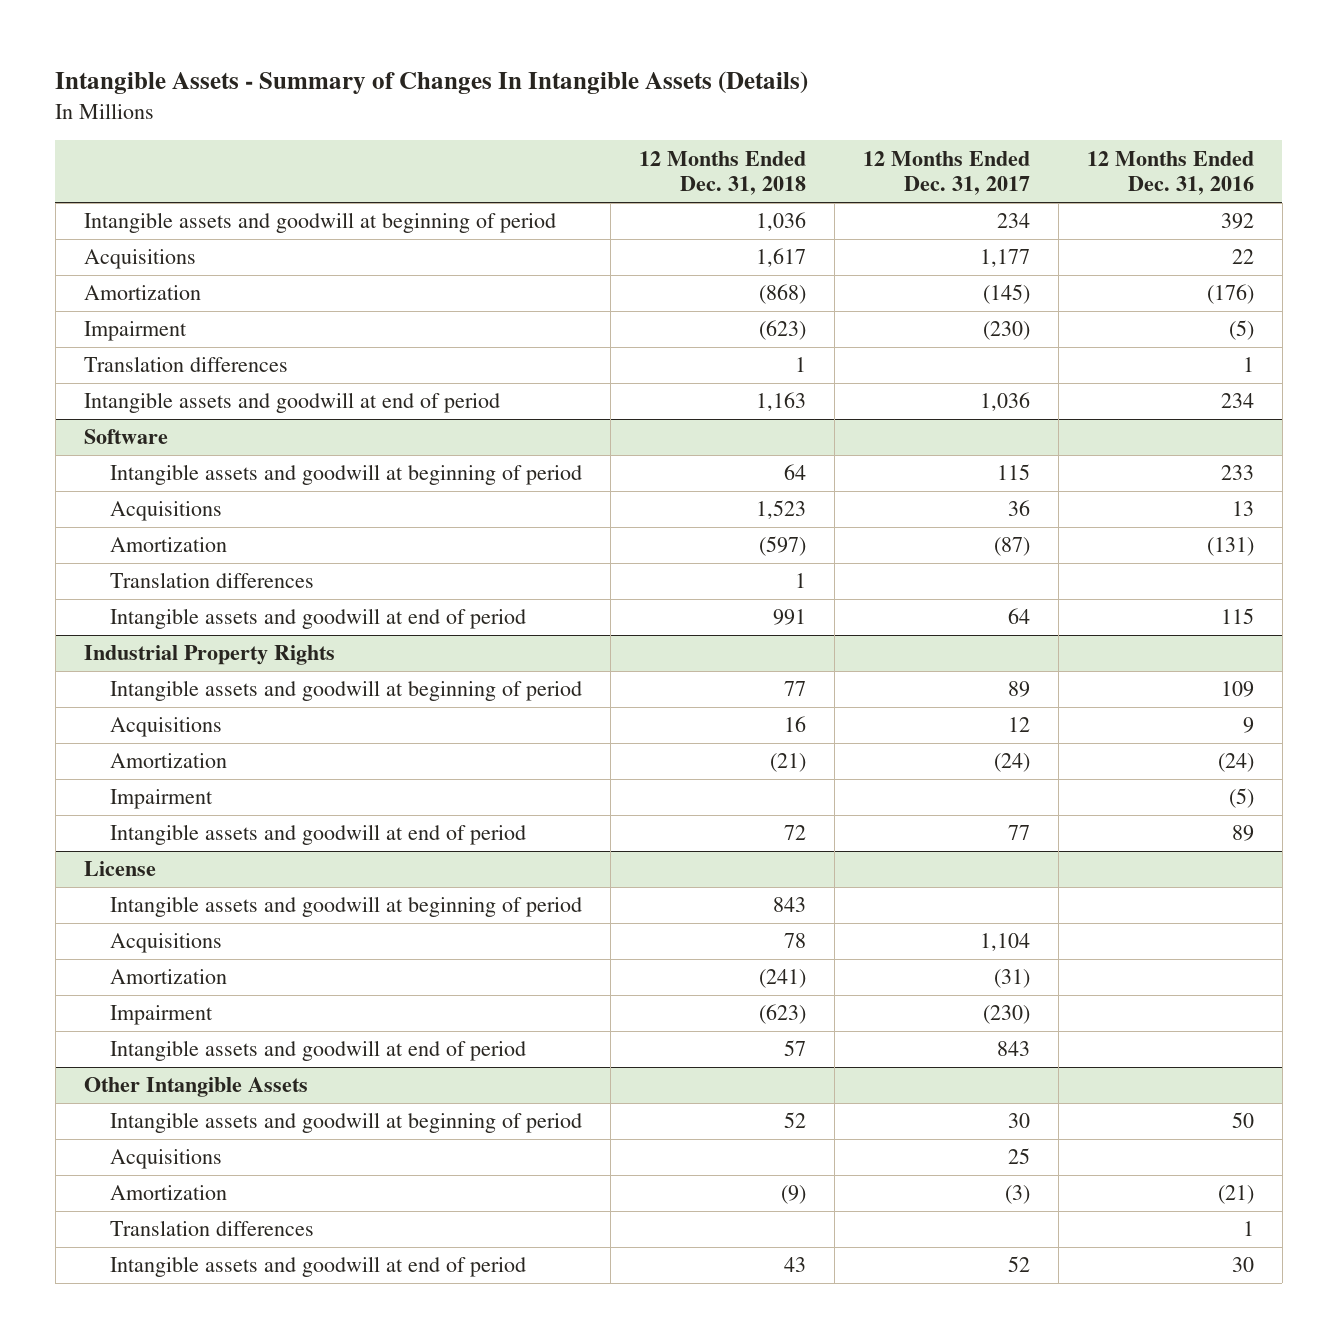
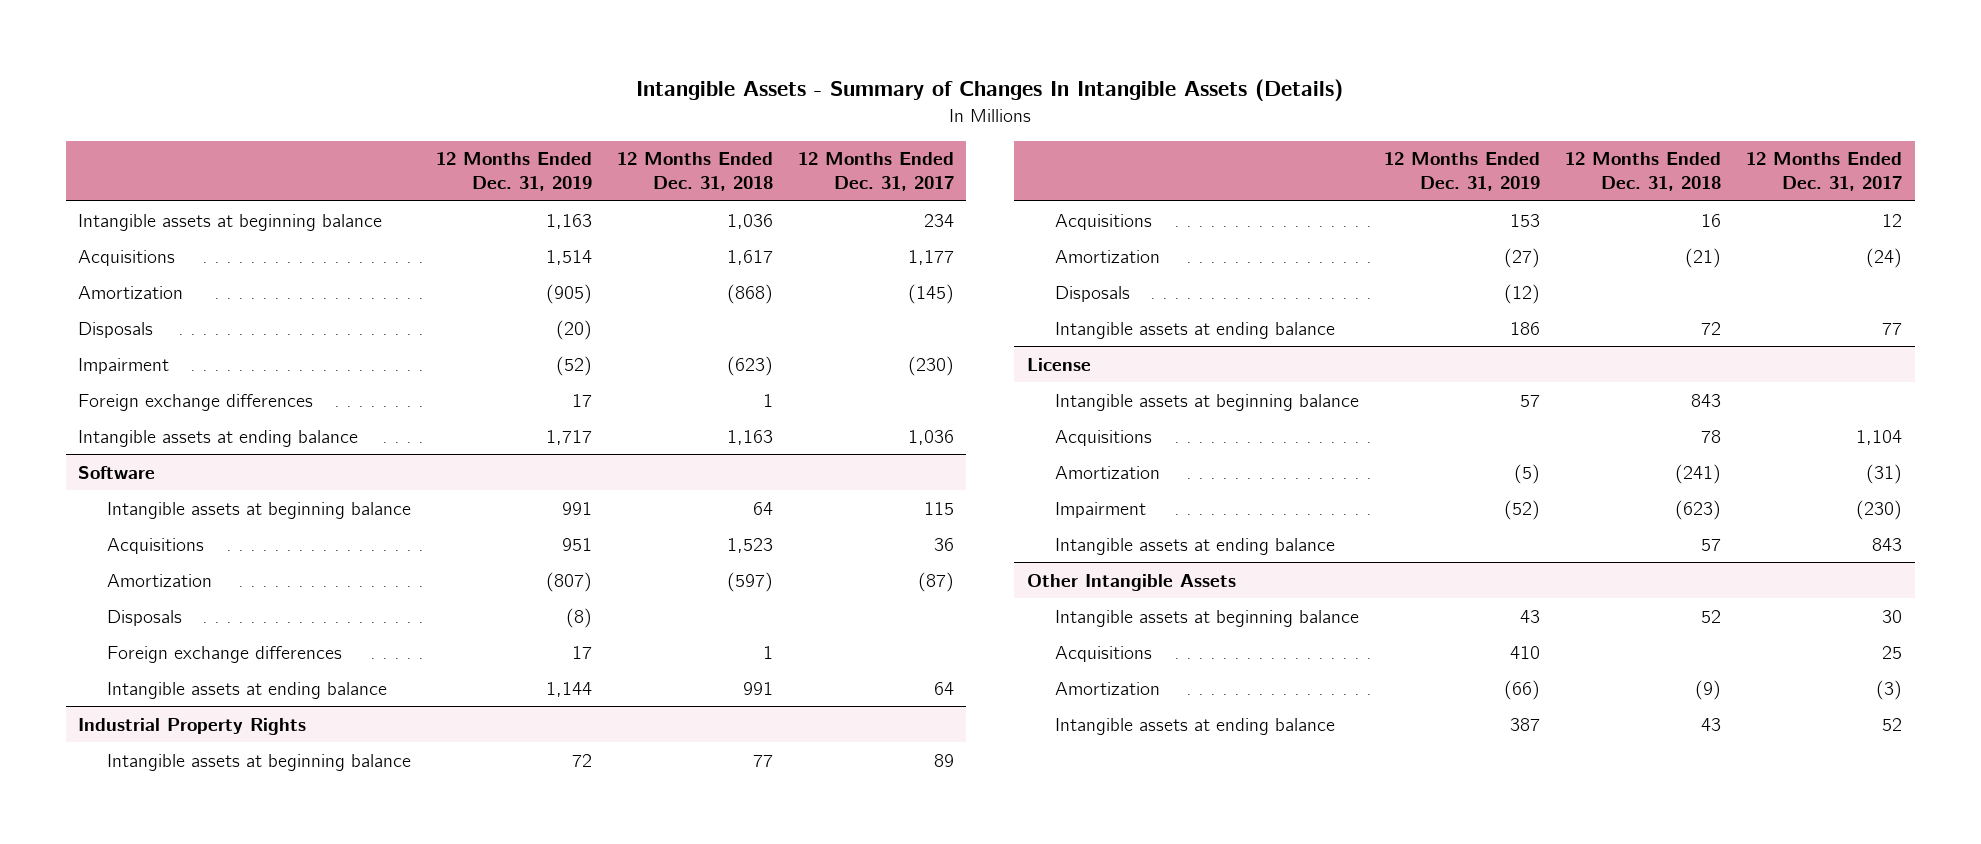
[1086,150,1254,196] 12 Months Ended Dec. 31, 2016 -> none
none -> [436,152,593,192] 12 Months Ended Dec. 31, 2019
[83,212,556,234] Intangible assets and goodwill at beginning of period -> [78,213,383,231] Intangible assets at beginning balance
none -> [78,321,154,338] Disposals
[83,356,288,373] Translation differences -> [78,393,314,411] Foreign exchange differences
[83,392,500,414] Intangible assets and goodwill at end of period -> [78,429,359,447] Intangible assets at ending balance
[110,464,583,486] Intangible assets and goodwill at beginning of period -> [107,501,412,519] Intangible assets at beginning balance
none -> [107,609,183,626] Disposals
[110,572,315,589] Translation differences -> [107,645,343,663] Foreign exchange differences
[110,608,527,630] Intangible assets and goodwill at end of period -> [107,681,388,699] Intangible assets at ending balance
[110,680,583,702] Intangible assets and goodwill at beginning of period -> [107,753,412,771] Intangible assets at beginning balance
[110,789,214,810] Impairment -> none
none -> [1055,285,1131,302] Disposals
[110,824,527,846] Intangible assets and goodwill at end of period -> [1055,321,1336,339] Intangible assets at ending balance
[110,896,583,918] Intangible assets and goodwill at beginning of period -> [1055,393,1360,411] Intangible assets at beginning balance
[110,1040,527,1062] Intangible assets and goodwill at end of period -> [1055,537,1336,555] Intangible assets at ending balance
[110,1112,583,1134] Intangible assets and goodwill at beginning of period -> [1055,609,1360,627] Intangible assets at beginning balance
[110,1220,315,1237] Translation differences -> none
[110,1256,527,1278] Intangible assets and goodwill at end of period -> [1055,717,1336,735] Intangible assets at ending balance

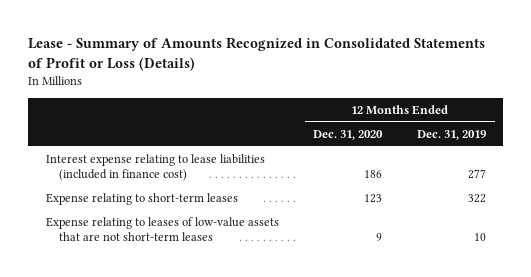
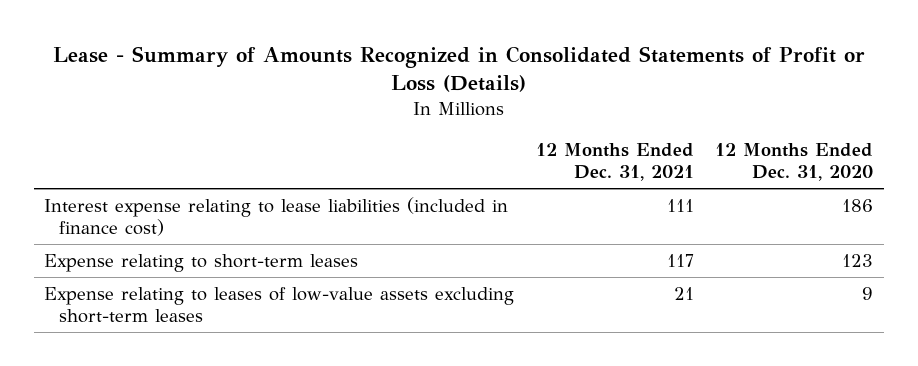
[416,129,486,140] Dec. 31, 2019 -> none
none -> [535,142,694,182] 12 Months Ended Dec. 31, 2021
[45,217,279,242] Expense relating to leases of low-value assets that are not short-term leases -> [44,286,515,323] Expense relating to leases of low-value assets excluding short-term leases

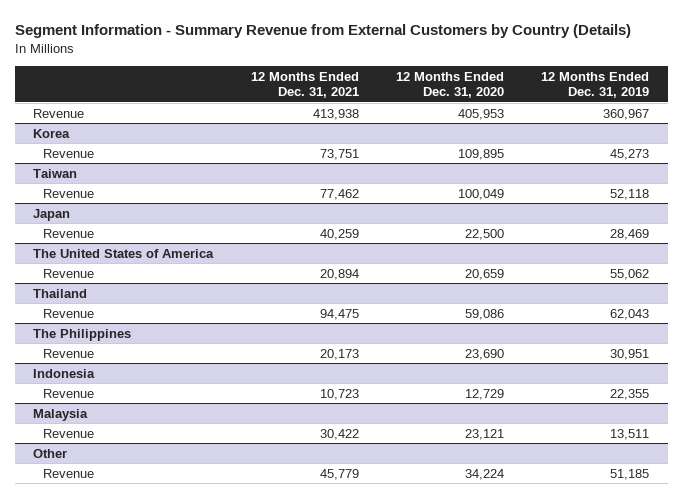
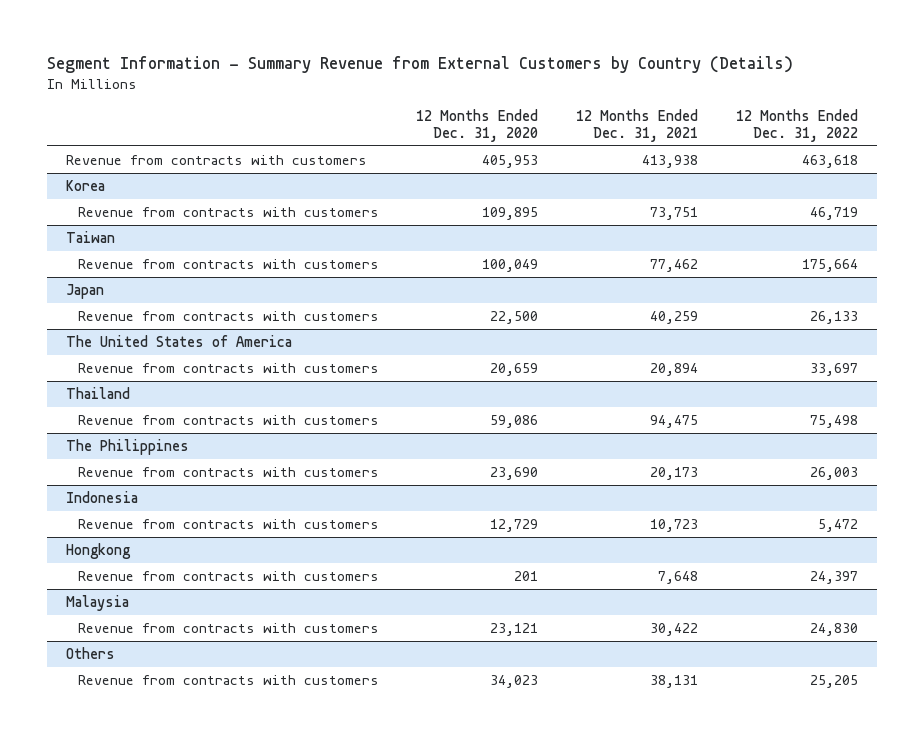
[541,71,650,99] 12 Months Ended Dec. 31, 2019 -> none
none -> [735,108,858,142] 12 Months Ended Dec. 31, 2022
[33,108,85,118] Revenue -> [65,154,367,165] Revenue from contracts with customers
[43,148,95,158] Revenue -> [77,206,379,217] Revenue from contracts with customers
[43,188,95,198] Revenue -> [77,258,379,269] Revenue from contracts with customers
[43,228,95,238] Revenue -> [77,310,379,321] Revenue from contracts with customers
[43,268,95,278] Revenue -> [77,362,379,373] Revenue from contracts with customers
[43,308,95,318] Revenue -> [77,414,379,425] Revenue from contracts with customers
[43,348,95,358] Revenue -> [77,466,379,477] Revenue from contracts with customers
[43,388,95,398] Revenue -> [77,518,379,529] Revenue from contracts with customers
none -> [65,542,131,559] Hongkong
none -> [77,570,379,581] Revenue from contracts with customers
[43,428,95,438] Revenue -> [77,622,379,633] Revenue from contracts with customers
[33,448,68,458] Other -> [65,646,115,659] Others
[43,468,95,478] Revenue -> [77,674,379,685] Revenue from contracts with customers
[319,468,359,480] 45,779 -> [650,674,699,688] 38,131
[465,468,505,480] 34,224 -> [490,674,539,688] 34,023

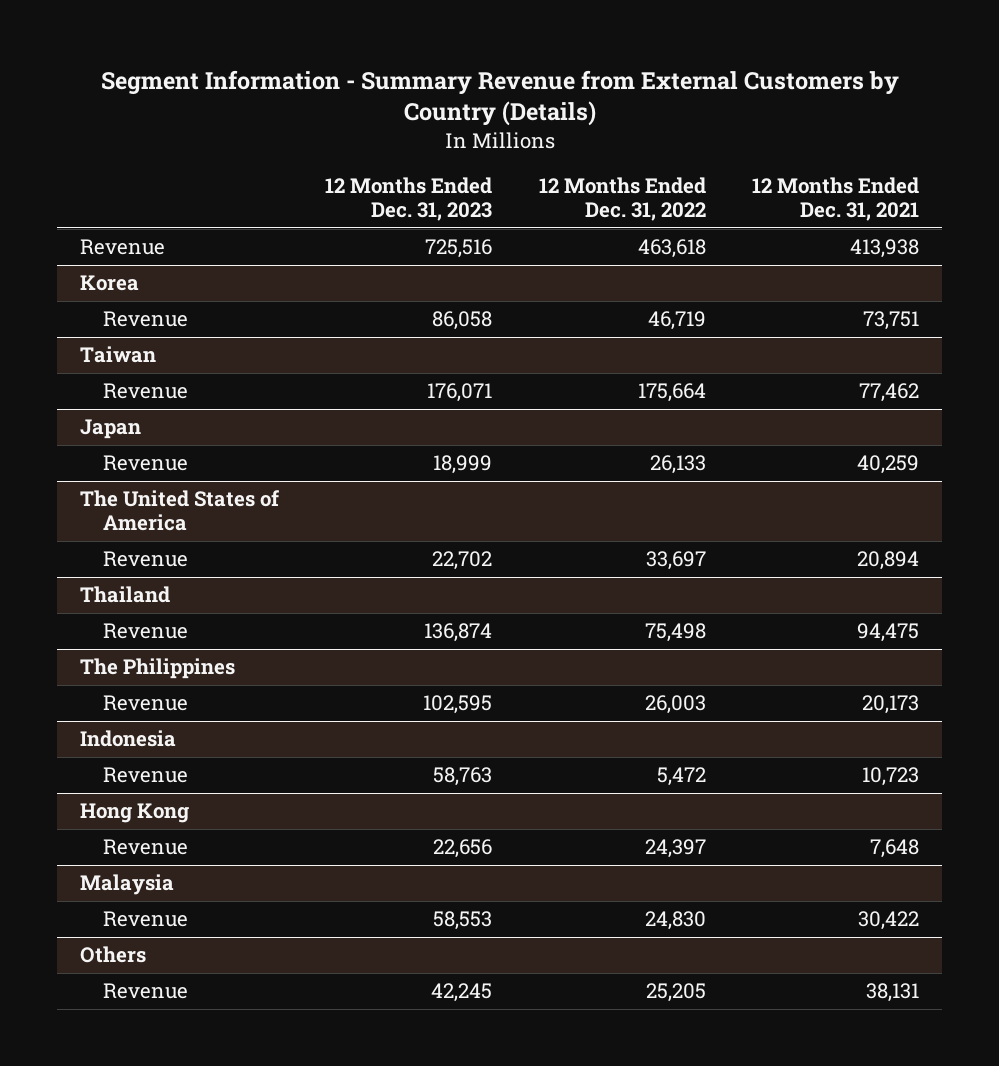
[416,108,539,142] 12 Months Ended Dec. 31, 2020 -> none
none -> [325,177,493,222] 12 Months Ended Dec. 31, 2023
[65,154,367,165] Revenue from contracts with customers -> [80,239,166,256] Revenue
[77,206,379,217] Revenue from contracts with customers -> [102,311,188,328] Revenue
[77,258,379,269] Revenue from contracts with customers -> [102,383,188,400] Revenue
[77,310,379,321] Revenue from contracts with customers -> [102,455,188,472] Revenue
[77,362,379,373] Revenue from contracts with customers -> [102,551,188,568] Revenue
[77,414,379,425] Revenue from contracts with customers -> [102,623,188,640] Revenue
[77,466,379,477] Revenue from contracts with customers -> [102,695,188,712] Revenue
[77,518,379,529] Revenue from contracts with customers -> [102,767,188,784] Revenue
[65,542,131,559] Hongkong -> [80,803,190,824] Hong Kong
[77,570,379,581] Revenue from contracts with customers -> [102,839,188,856] Revenue
[77,622,379,633] Revenue from contracts with customers -> [102,911,188,928] Revenue
[77,674,379,685] Revenue from contracts with customers -> [102,983,188,1000] Revenue

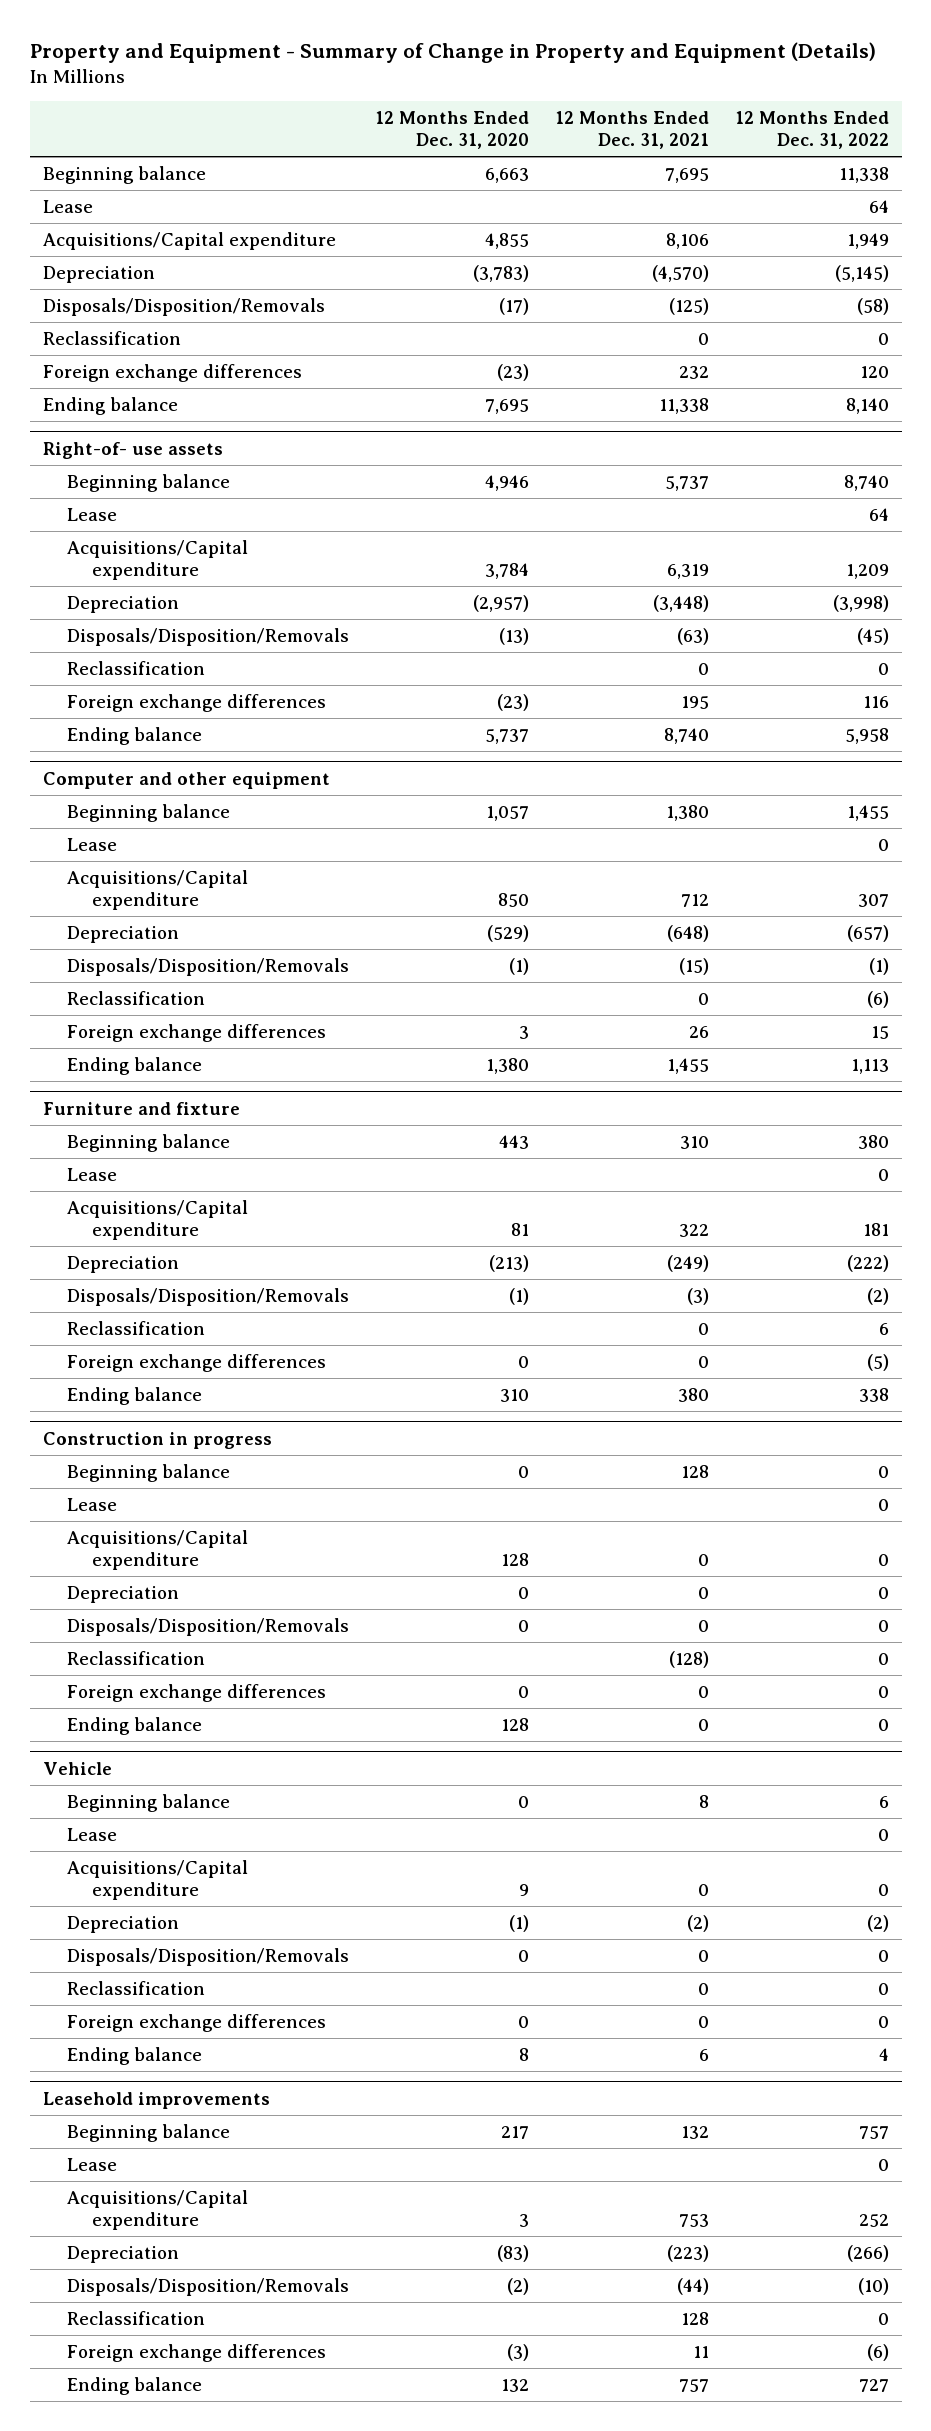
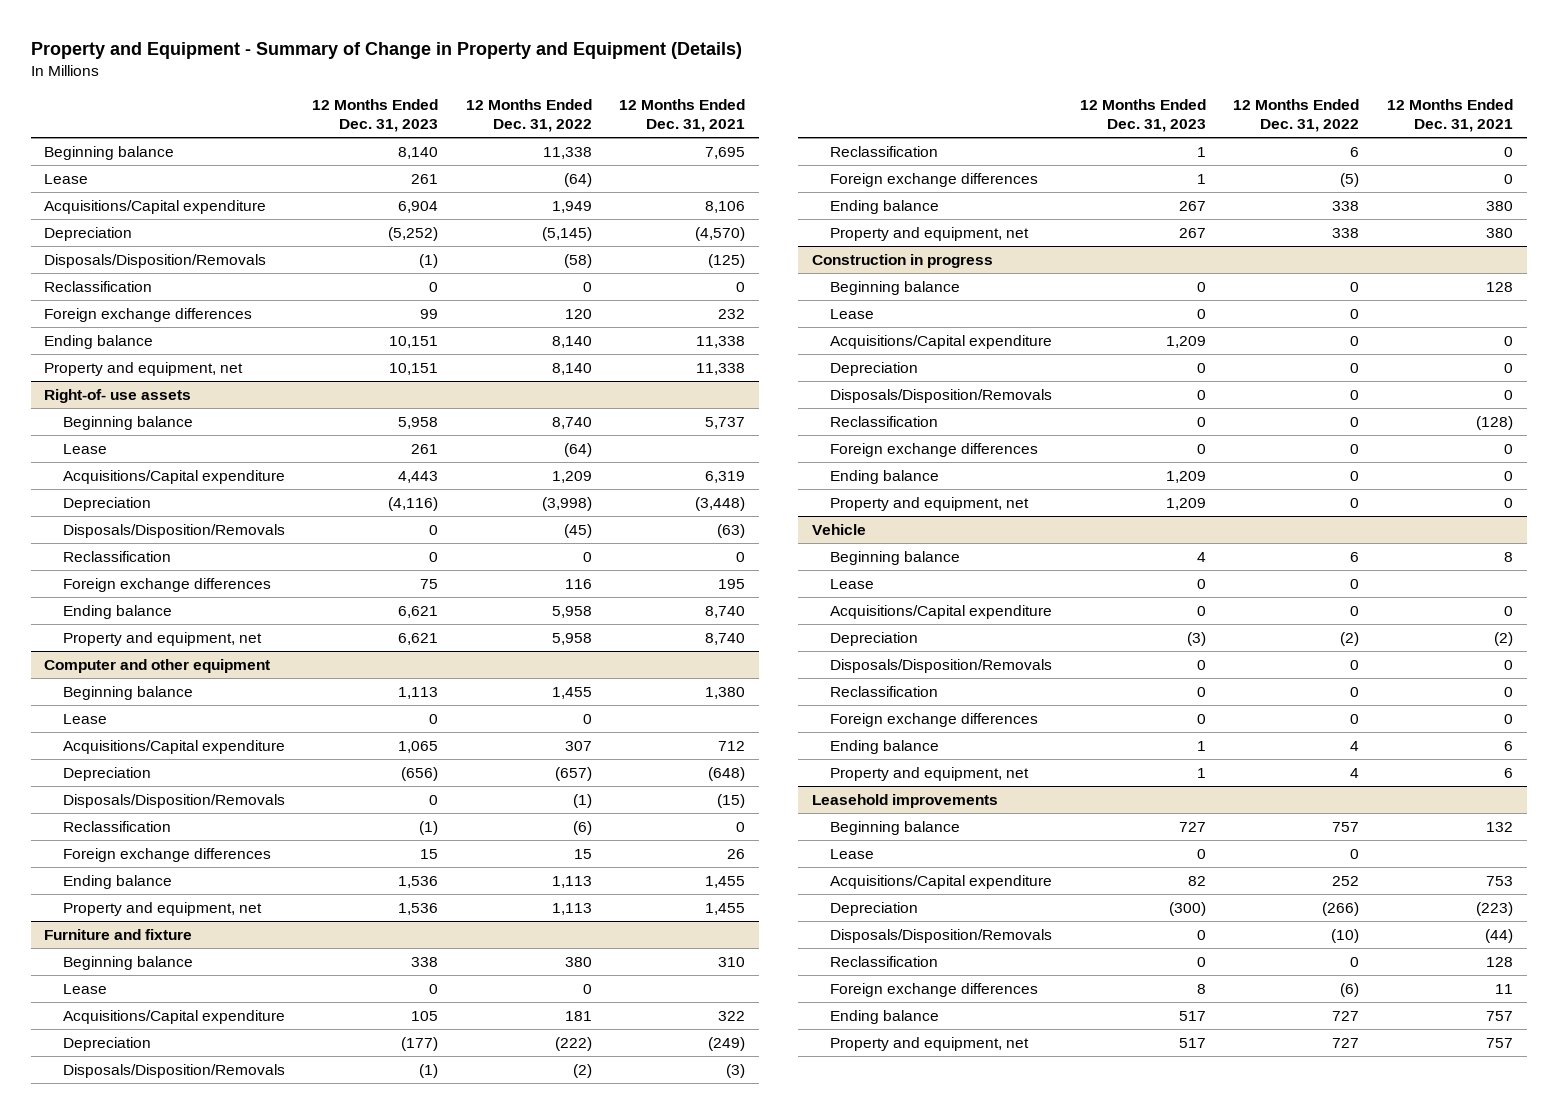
[375,111,530,149] 12 Months Ended Dec. 31, 2020 -> none
none -> [312,99,439,133] 12 Months Ended Dec. 31, 2023
[868,199,889,213] 64 -> [563,172,592,187] (64)
none -> [44,361,244,376] Property and equipment, net
[868,507,889,521] 64 -> [563,442,592,457] (64)
none -> [62,631,262,646] Property and equipment, net
none -> [62,901,262,916] Property and equipment, net
none -> [830,226,1030,241] Property and equipment, net
none -> [830,496,1030,511] Property and equipment, net
none -> [830,766,1030,781] Property and equipment, net
none -> [830,1036,1030,1051] Property and equipment, net

